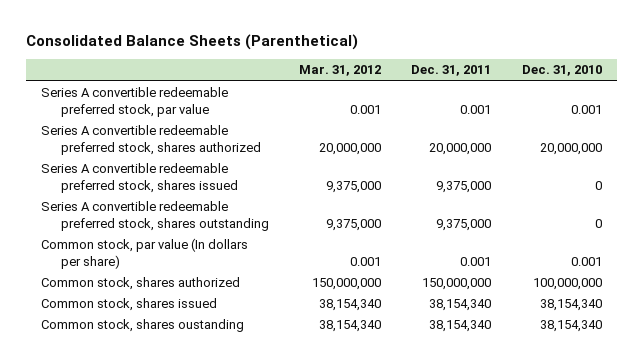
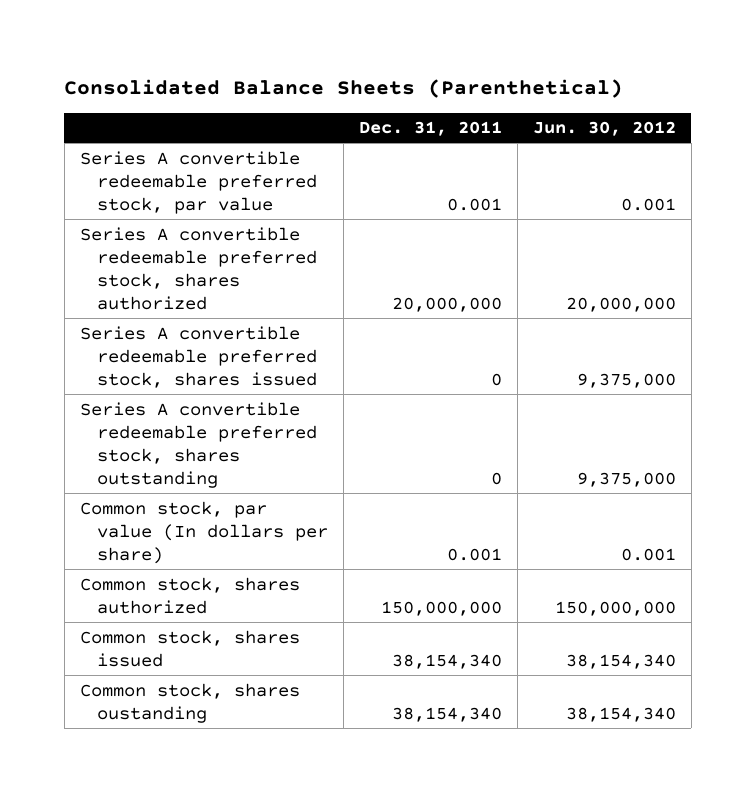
[298,65,381,77] Mar. 31, 2012 -> none
[521,65,602,77] Dec. 31, 2010 -> none
none -> [532,121,676,137] Jun. 30, 2012
[436,180,492,193] 9,375,000 -> [491,372,503,386] 0
[436,218,492,231] 9,375,000 -> [491,471,503,485] 0

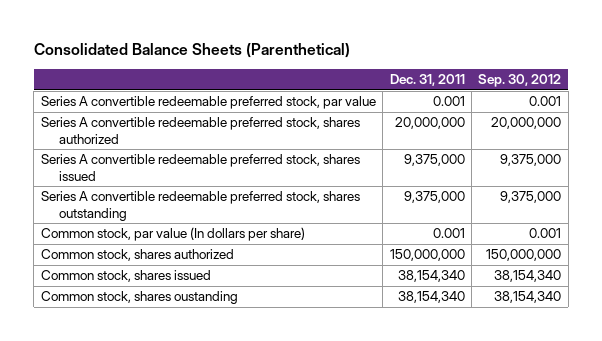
[532,121,676,137] Jun. 30, 2012 -> none
none -> [478,74,562,88] Sep. 30, 2012
[491,372,503,386] 0 -> [403,154,465,167] 9,375,000
[491,471,503,485] 0 -> [403,191,465,204] 9,375,000

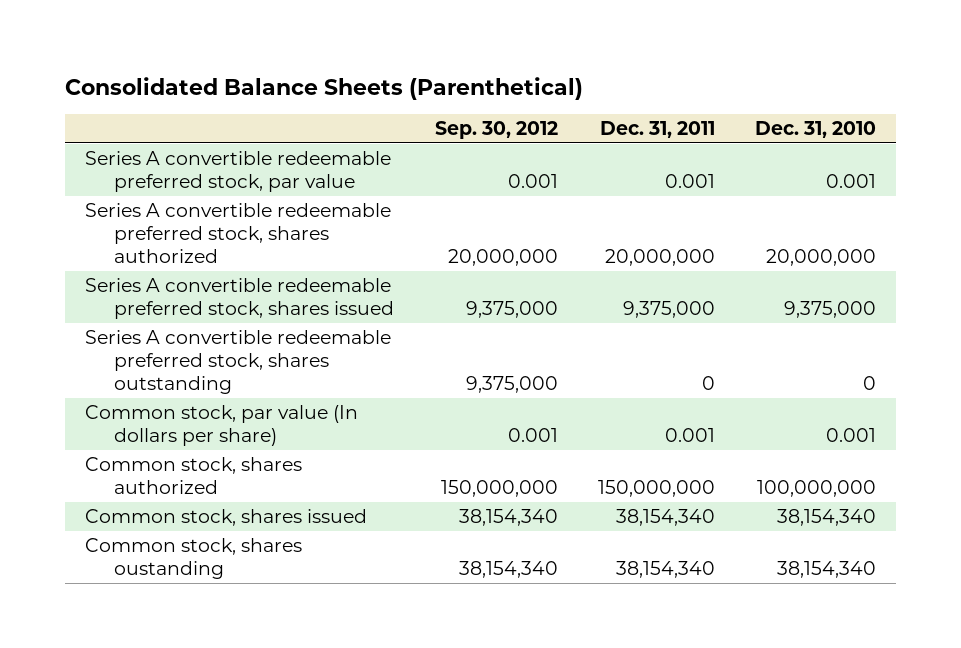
none -> [755,120,877,138] Dec. 31, 2010
[403,191,465,204] 9,375,000 -> [701,375,715,390] 0

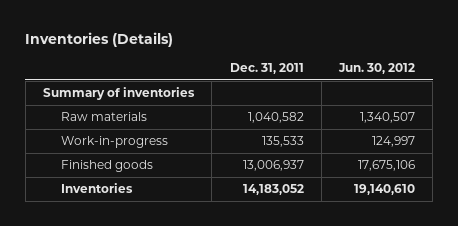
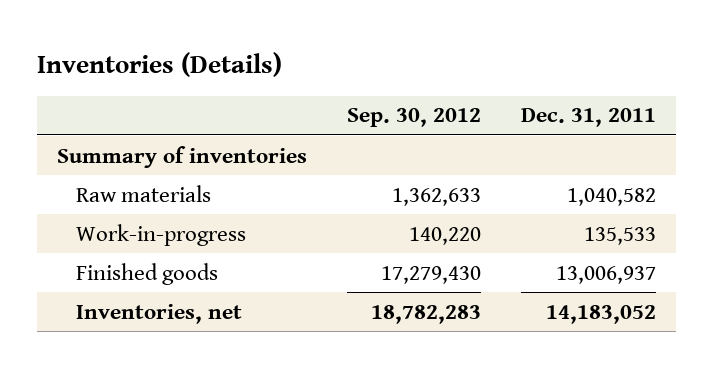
[338,63,416,75] Jun. 30, 2012 -> none
none -> [347,108,482,128] Sep. 30, 2012
[60,183,133,194] Inventories -> [75,303,242,324] Inventories, net

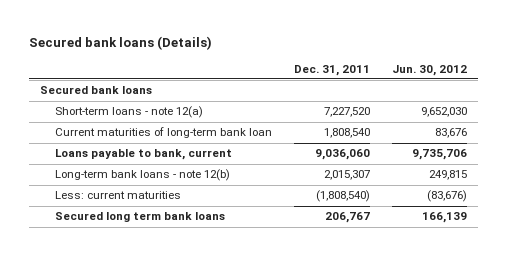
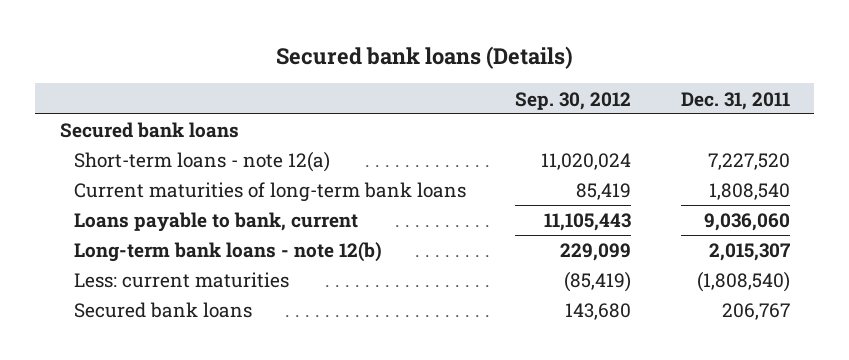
[391,64,467,76] Jun. 30, 2012 -> none
none -> [515,91,632,110] Sep. 30, 2012
[55,127,273,139] Current maturities of long-term bank loan -> [73,182,466,203] Current maturities of long-term bank loans
[55,212,226,223] Secured long term bank loans -> [73,302,252,319] Secured bank loans

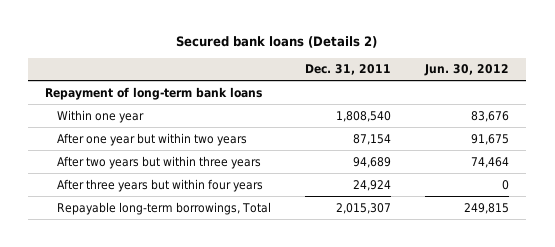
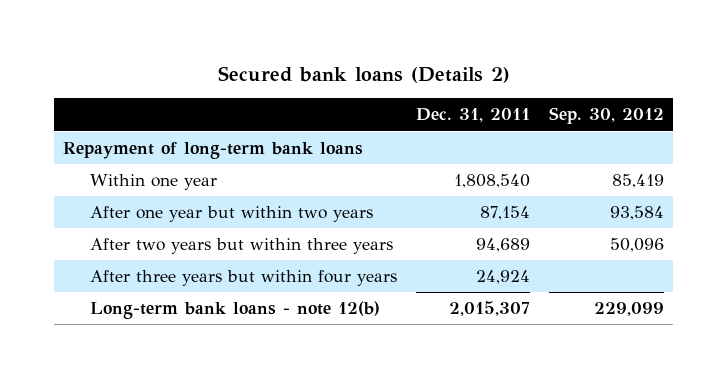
[424,64,510,77] Jun. 30, 2012 -> none
none -> [548,107,664,125] Sep. 30, 2012
[57,201,272,215] Repayable long-term borrowings, Total -> [90,301,381,320] Long-term bank loans - note 12(b)

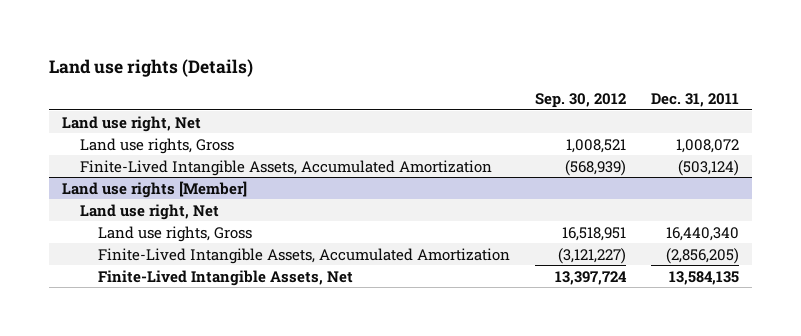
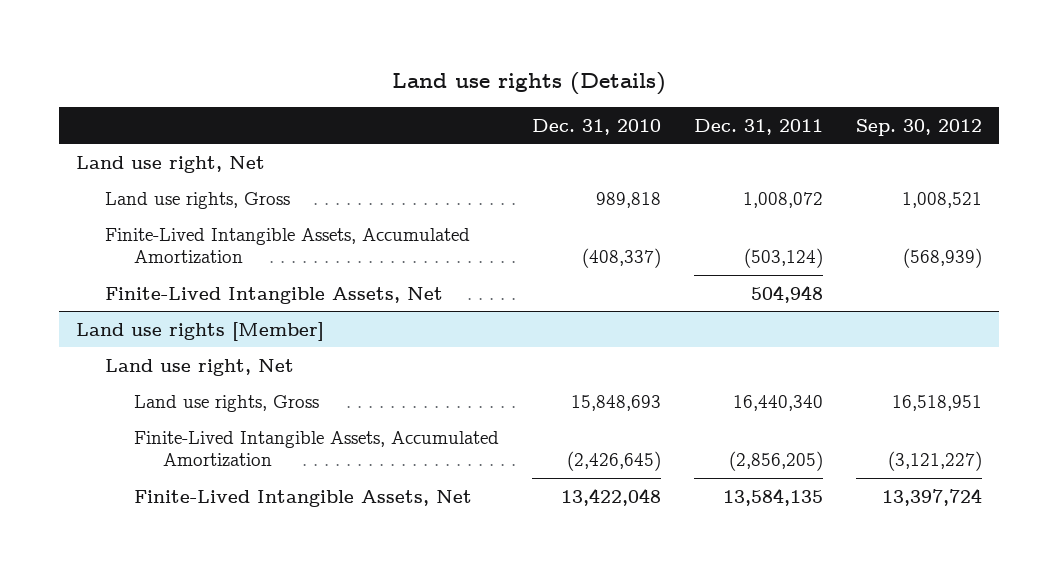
none -> [532,118,662,135] Dec. 31, 2010
none -> [105,286,444,304] Finite-Lived Intangible Assets, Net

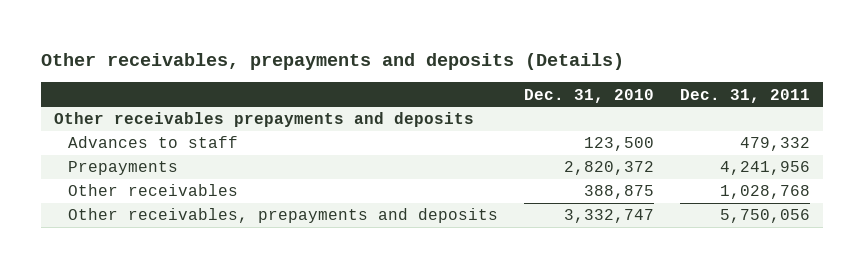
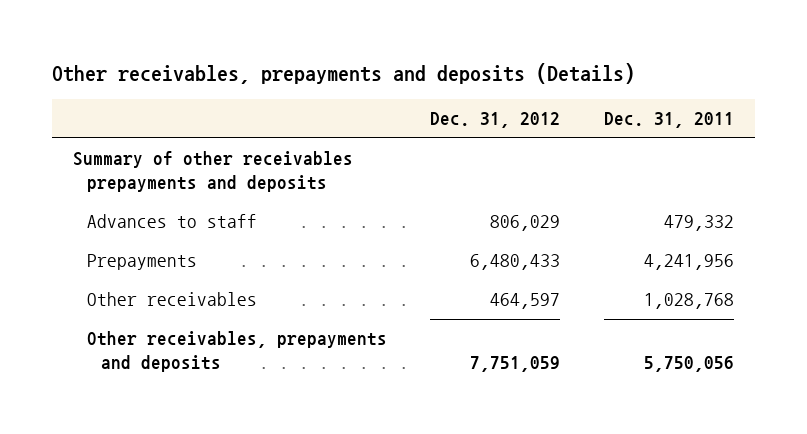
[523,88,654,103] Dec. 31, 2010 -> none
none -> [430,112,561,129] Dec. 31, 2012
[54,112,475,128] Other receivables prepayments and deposits -> [73,151,354,193] Summary of other receivables prepayments and deposits

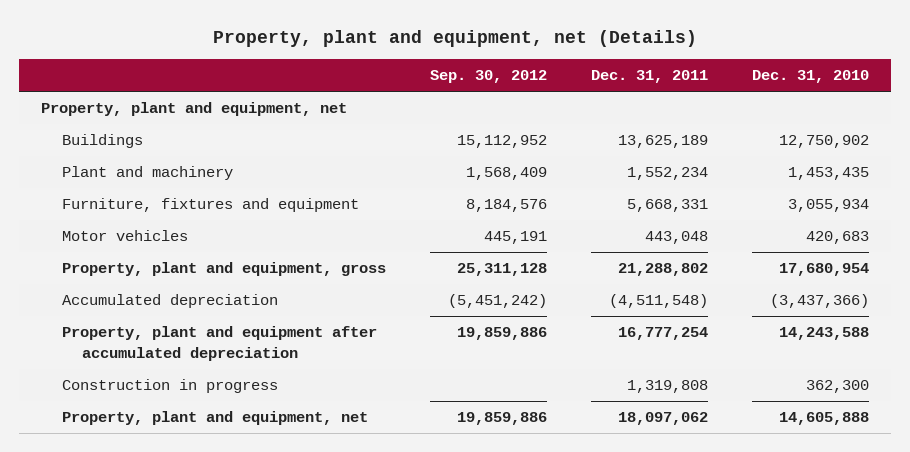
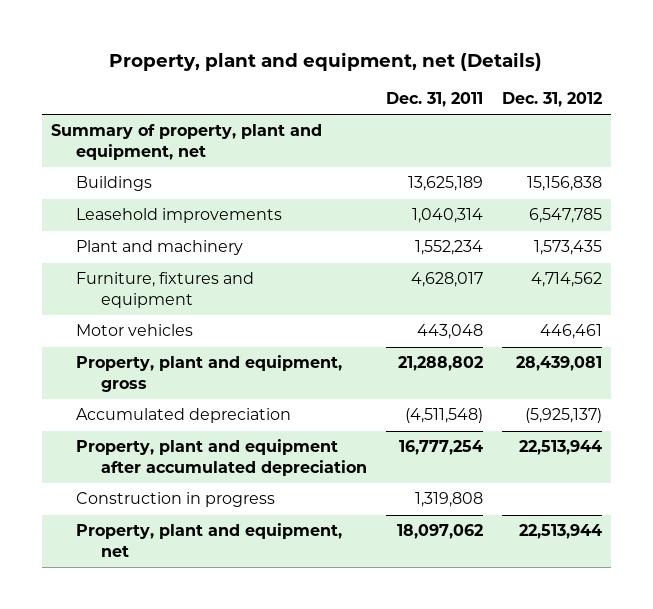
[429,70,547,84] Sep. 30, 2012 -> none
[751,70,869,84] Dec. 31, 2010 -> none
none -> [501,92,602,108] Dec. 31, 2012
[41,102,348,117] Property, plant and equipment, net -> [51,124,323,160] Summary of property, plant and equipment, net
none -> [75,208,282,224] Leasehold improvements
[626,199,708,213] 5,668,331 -> [410,272,483,288] 4,628,017

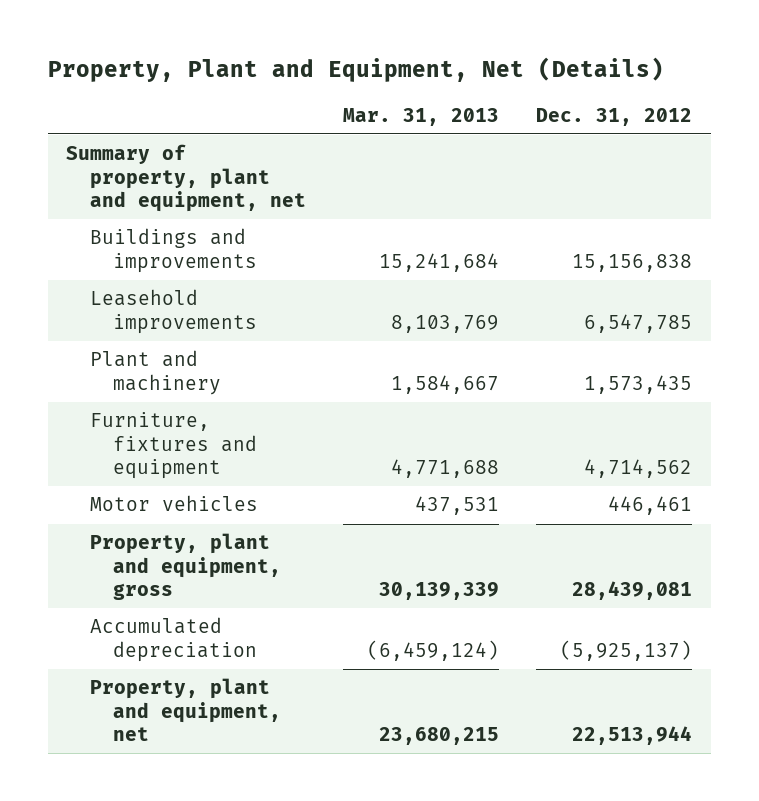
[109,51,543,71] Property, plant and equipment, net (Details) -> [47,57,664,83] Property, Plant and Equipment, Net (Details)
[385,92,483,108] Dec. 31, 2011 -> none
none -> [343,107,500,126] Mar. 31, 2013
[75,176,152,192] Buildings -> [89,228,258,273] Buildings and improvements
[75,439,367,476] Property, plant and equipment after accumulated depreciation -> none
[75,492,275,508] Construction in progress -> none

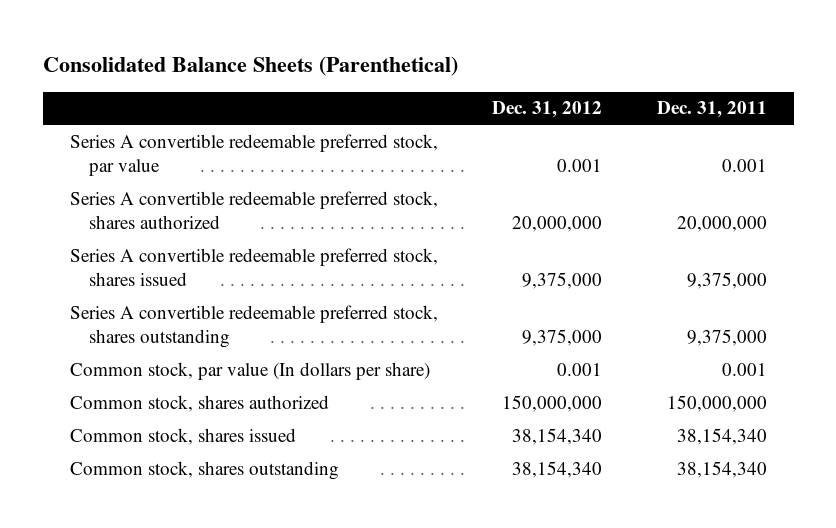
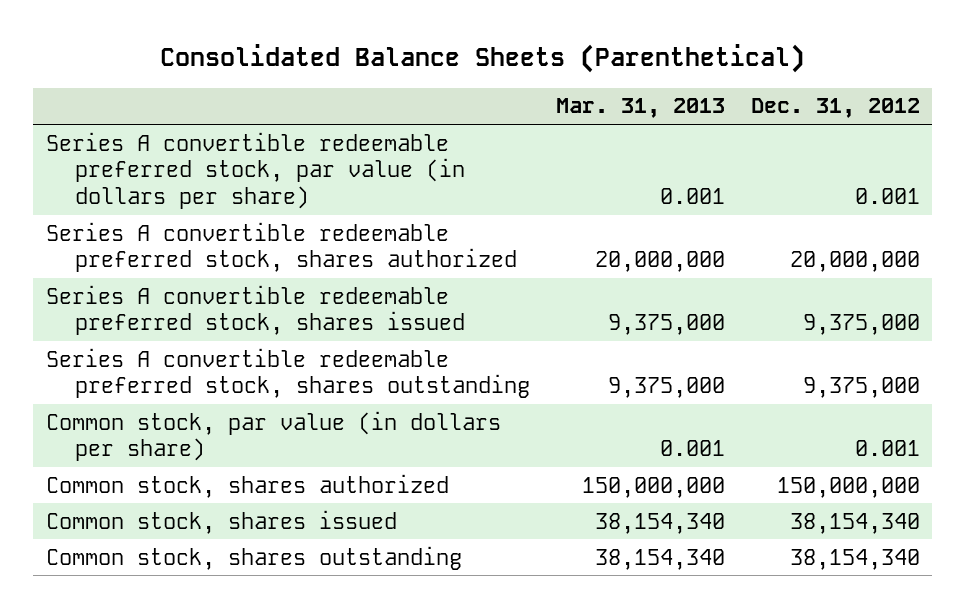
[656,101,767,119] Dec. 31, 2011 -> none
none -> [555,98,725,119] Mar. 31, 2013
[69,133,438,177] Series A convertible redeemable preferred stock, par value -> [46,131,466,210] Series A convertible redeemable preferred stock, par value (in dollars per share)
[69,361,430,380] Common stock, par value (In dollars per share) -> [46,410,502,462] Common stock, par value (in dollars per share)

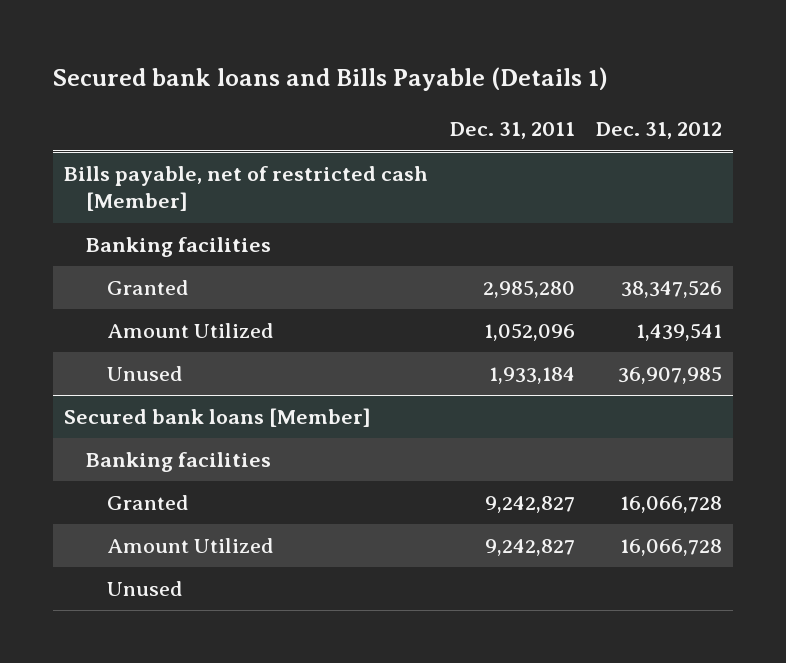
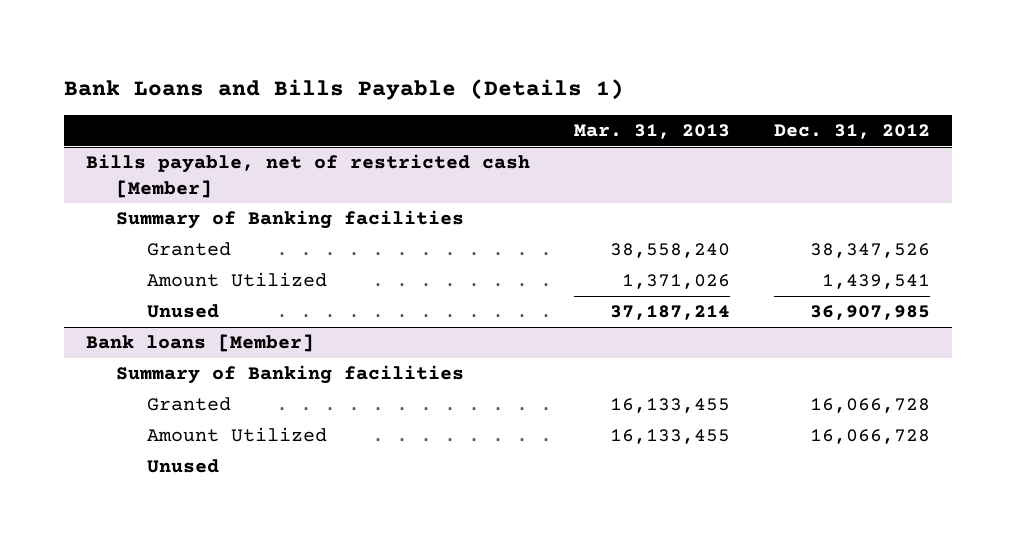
[53,67,609,92] Secured bank loans and Bills Payable (Details 1) -> [64,79,625,101] Bank Loans and Bills Payable (Details 1)
[449,122,575,140] Dec. 31, 2011 -> none
none -> [574,123,731,139] Mar. 31, 2013
[85,237,271,258] Banking facilities -> [116,210,465,230] Summary of Banking facilities
[63,408,371,428] Secured bank loans [Member] -> [86,334,315,353] Bank loans [Member]
[85,452,271,473] Banking facilities -> [116,365,465,385] Summary of Banking facilities

